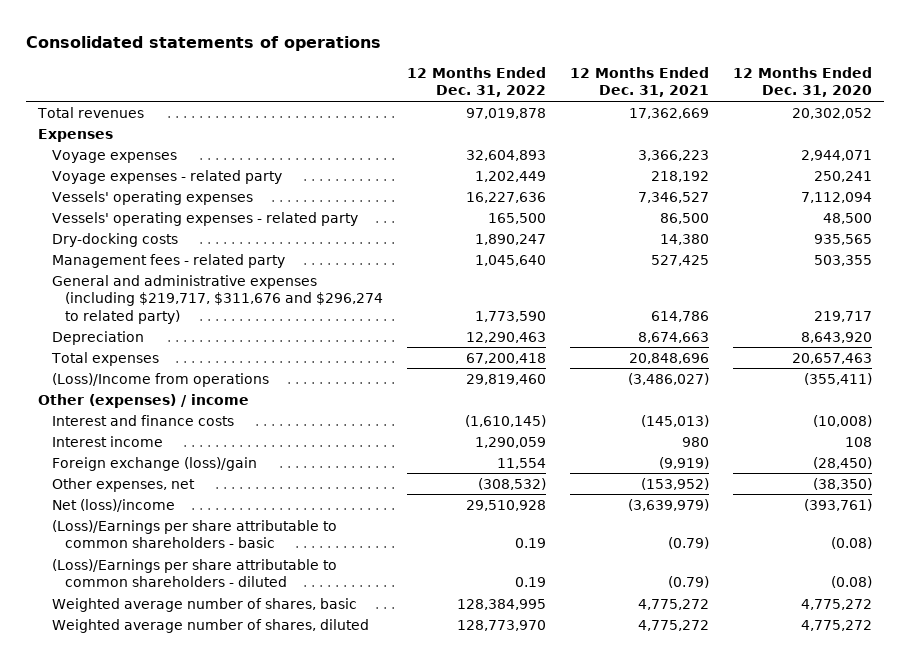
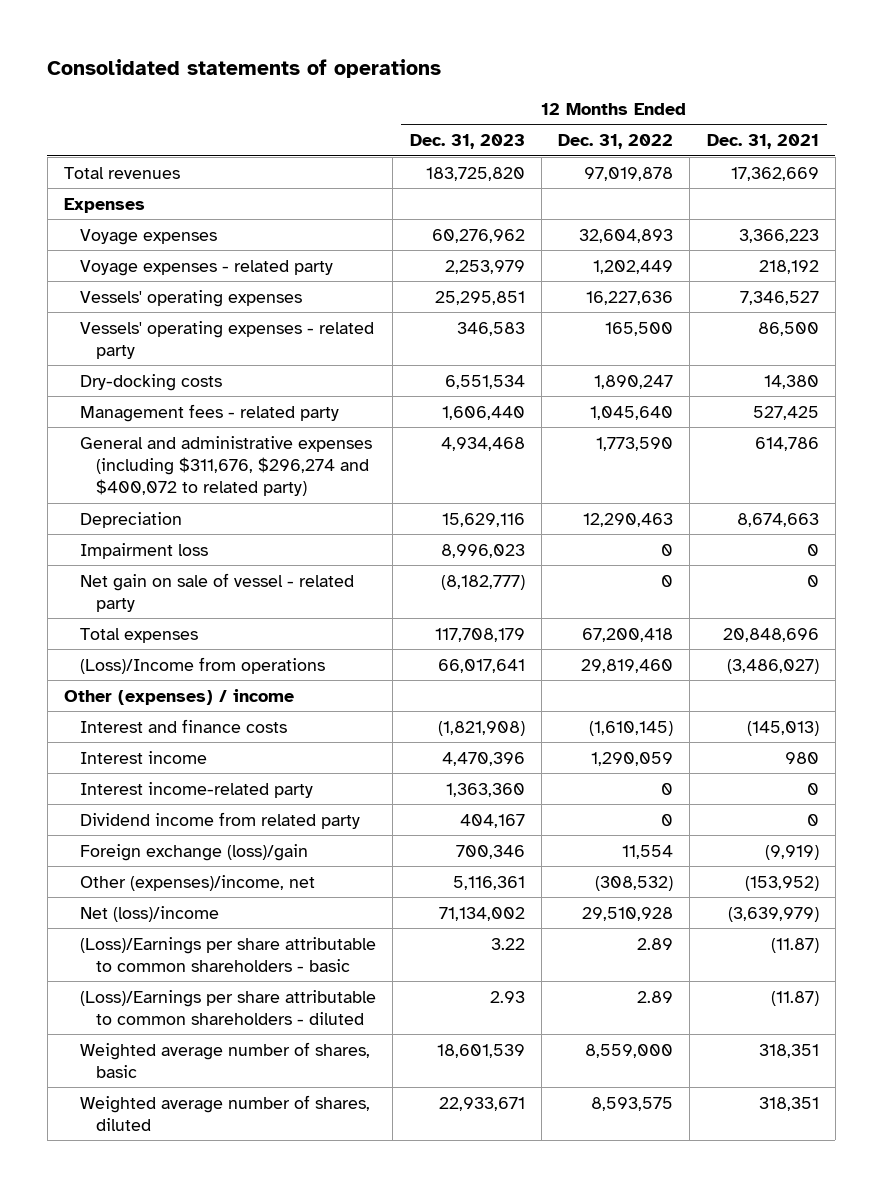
[732,67,872,98] 12 Months Ended Dec. 31, 2020 -> none
none -> [409,134,525,150] Dec. 31, 2023
[51,274,384,324] General and administrative expenses (including $219,717, $311,676 and $296,274 to related party) -> [80,435,373,496] General and administrative expenses (including $311,676, $296,274 and $400,072 to related party)
none -> [80,542,209,559] Impairment loss
none -> [80,572,355,612] Net gain on sale of vessel - related party
none -> [80,781,314,798] Interest income-related party
none -> [80,811,361,829] Dividend income from related party
[51,477,195,492] Other expenses, net -> [80,874,316,891] Other (expenses)/income, net
[514,538,546,549] 0.19 -> [637,937,674,950] 2.89
[667,537,709,550] (0.79) -> [770,937,819,953] (11.87)
[514,577,546,588] 0.19 -> [637,990,674,1003] 2.89
[667,576,709,589] (0.79) -> [770,990,819,1006] (11.87)
[456,598,546,610] 128,384,995 -> [585,1043,674,1058] 8,559,000
[637,598,709,610] 4,775,272 -> [758,1043,819,1058] 318,351
[456,619,546,631] 128,773,970 -> [591,1096,674,1111] 8,593,575
[637,619,709,631] 4,775,272 -> [758,1096,819,1111] 318,351

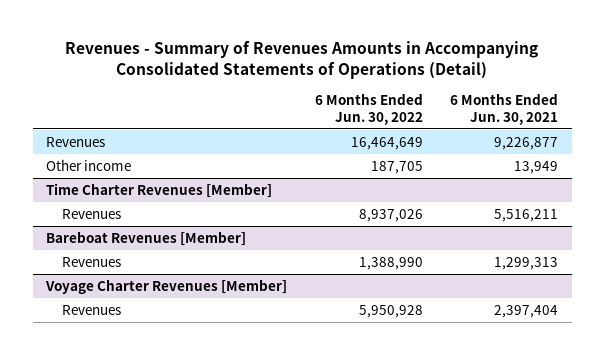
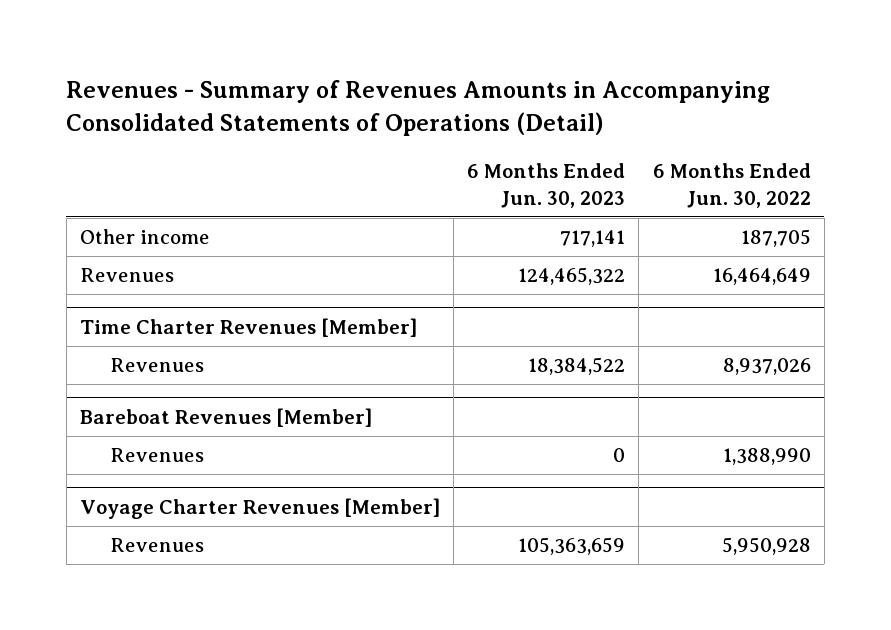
[450,92,559,125] 6 Months Ended Jun. 30, 2021 -> none
none -> [467,162,626,208] 6 Months Ended Jun. 30, 2023
[46,136,106,147] Revenues -> [79,268,174,283] Revenues

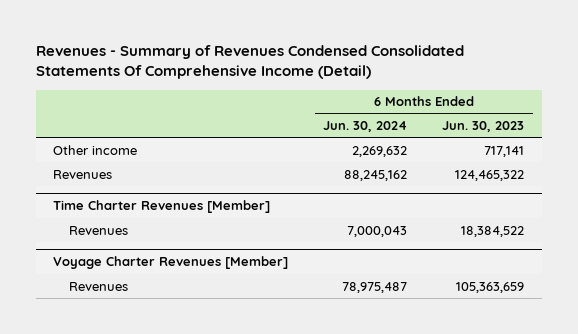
[66,80,771,136] Revenues - Summary of Revenues Amounts in Accompanying Consolidated Statements of Operations (Detail) -> [35,45,464,80] Revenues - Summary of Revenues Condensed Consolidated Statements Of Comprehensive Income (Detail)
[652,162,811,208] 6 Months Ended Jun. 30, 2022 -> none
none -> [323,120,408,132] Jun. 30, 2024
[79,407,372,427] Bareboat Revenues [Member] -> none
[110,448,205,463] Revenues -> none

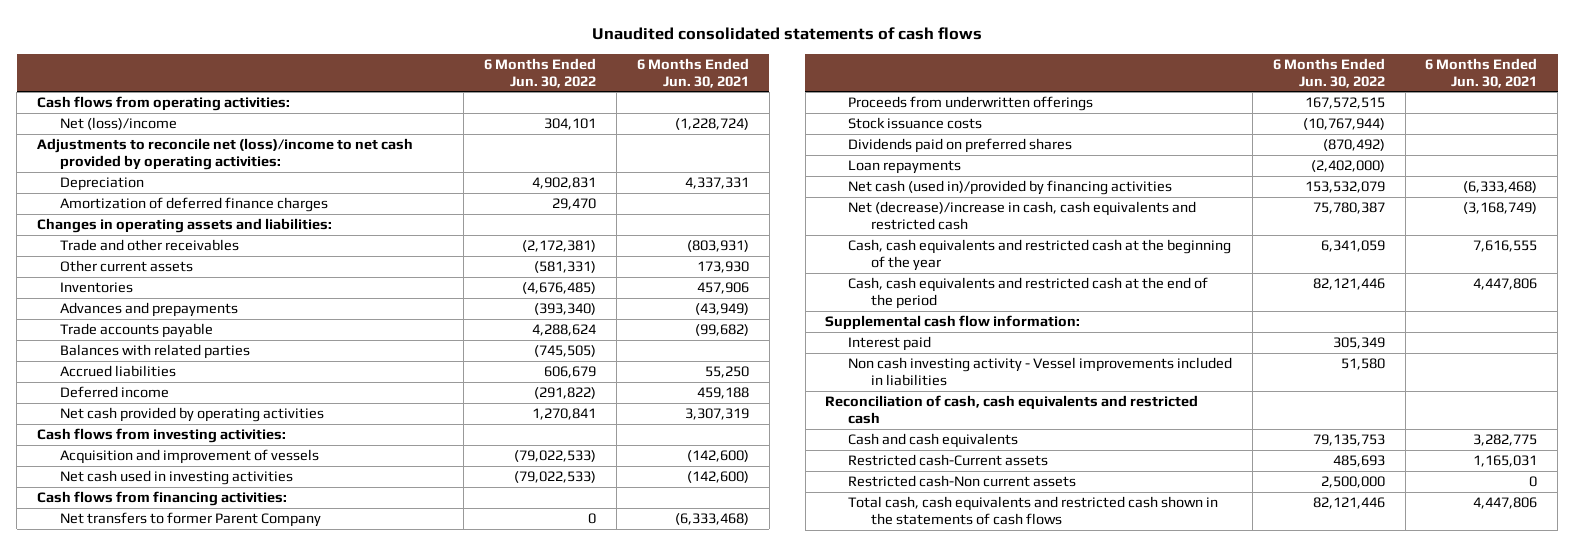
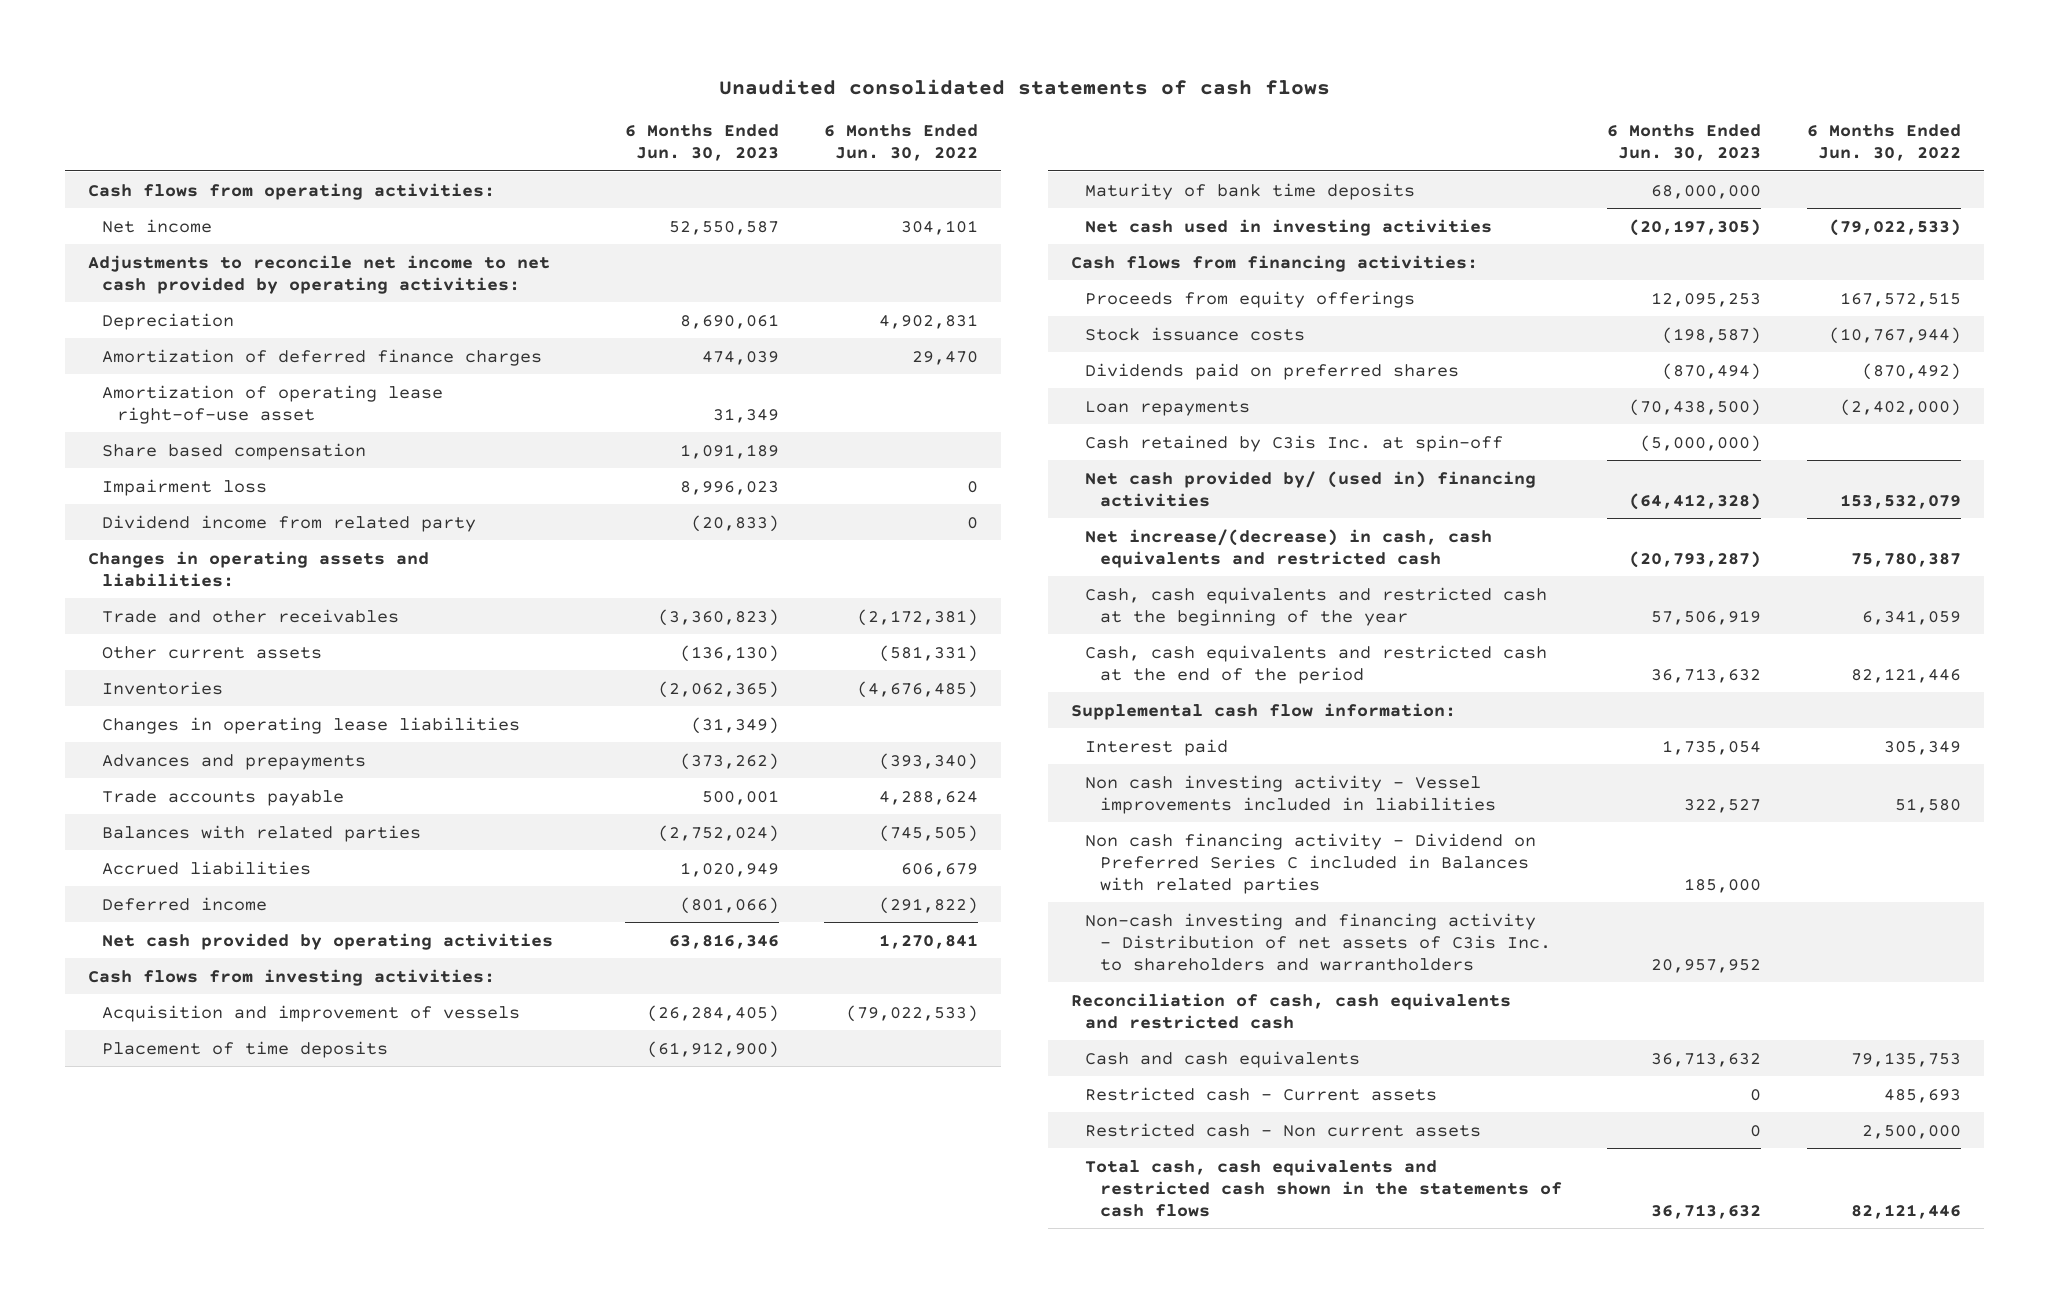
[636,57,749,88] 6 Months Ended Jun. 30, 2021 -> none
none -> [624,124,779,162] 6 Months Ended Jun. 30, 2023
[59,117,177,131] Net (loss)/income -> [102,218,213,233] Net income
[36,138,413,171] Adjustments to reconcile net (loss)/income to net cash provided by operating activities: -> [88,254,551,294] Adjustments to reconcile net income to net cash provided by operating activities:
none -> [102,384,444,424] Amortization of operating lease right-of-use asset
none -> [102,442,367,460] Share based compensation
none -> [102,478,268,496] Impairment loss
none -> [102,514,477,532] Dividend income from related party
none -> [102,716,521,734] Changes in operating lease liabilities
none -> [102,1040,389,1058] Placement of time deposits
none -> [1085,182,1416,200] Maturity of bank time deposits
[59,512,321,528] Net transfers to former Parent Company -> none
[848,96,1094,112] Proceeds from underwritten offerings -> [1085,290,1416,308] Proceeds from equity offerings
none -> [1085,434,1504,452] Cash retained by C3is Inc. at spin-off
[848,180,1173,196] Net cash (used in)/provided by financing activities -> [1085,470,1537,507] Net cash provided by/ (used in) financing activities
[848,201,1197,231] Net (decrease)/increase in cash, cash equivalents and restricted cash -> [1085,528,1493,568] Net increase/(decrease) in cash, cash equivalents and restricted cash
none -> [1085,832,1537,894] Non cash financing activity - Dividend on Preferred Series C included in Balances with related parties
none -> [1085,912,1551,971] Non-cash investing and financing activity - Distribution of net assets of C3is Inc. to shareholders and warrantholders
[848,454,1049,467] Restricted cash-Current assets -> [1085,1086,1438,1101] Restricted cash - Current assets
[848,475,1077,488] Restricted cash-Non current assets -> [1085,1122,1482,1137] Restricted cash - Non current assets

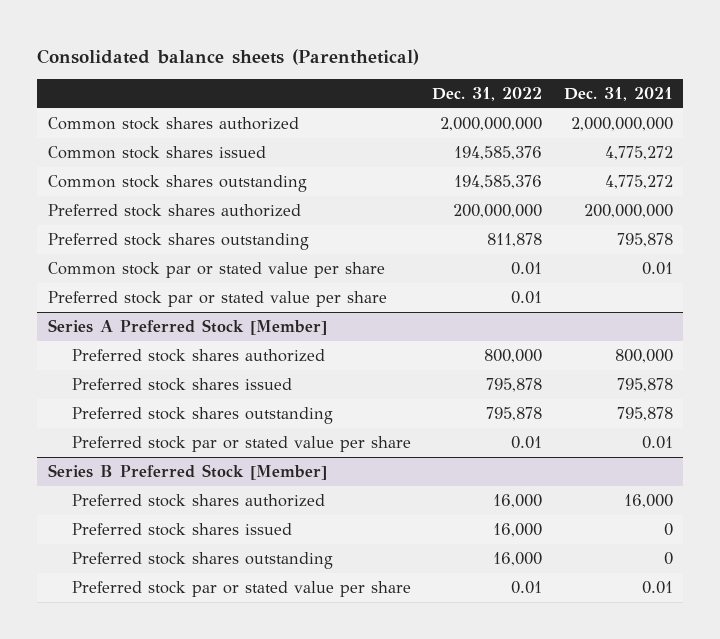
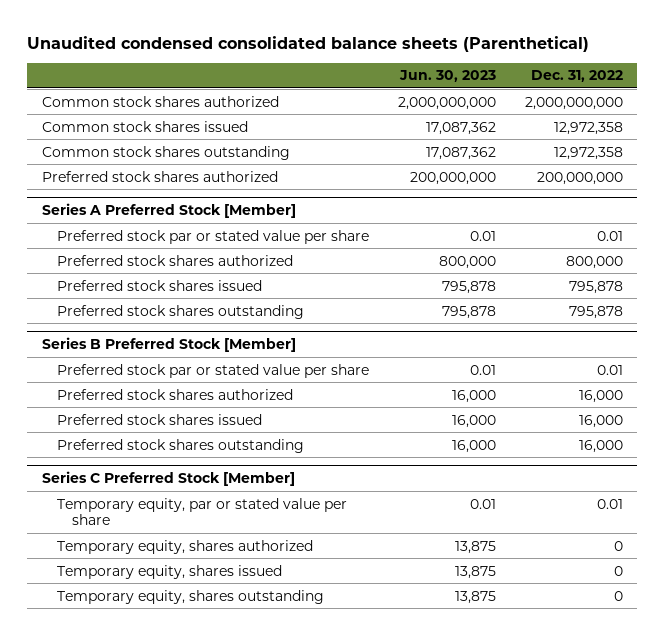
[37,48,420,65] Consolidated balance sheets (Parenthetical) -> [26,35,589,52] Unaudited condensed consolidated balance sheets (Parenthetical)
[563,87,673,102] Dec. 31, 2021 -> none
none -> [398,70,496,83] Jun. 30, 2023
[454,146,543,161] 194,585,376 -> [553,121,623,135] 12,972,358
[454,175,543,190] 194,585,376 -> [553,146,623,160] 12,972,358
[47,233,309,251] Preferred stock shares outstanding -> none
[47,262,385,279] Common stock par or stated value per share -> none
[47,291,387,308] Preferred stock par or stated value per share -> none
[72,436,412,453] Preferred stock par or stated value per share -> [56,229,369,244] Preferred stock par or stated value per share
[72,581,412,598] Preferred stock par or stated value per share -> [56,363,369,378] Preferred stock par or stated value per share
none -> [41,470,295,486] Series C Preferred Stock [Member]
none -> [56,497,347,526] Temporary equity, par or stated value per share
none -> [56,539,313,554] Temporary equity, shares authorized
none -> [56,564,282,579] Temporary equity, shares issued
none -> [56,589,324,604] Temporary equity, shares outstanding

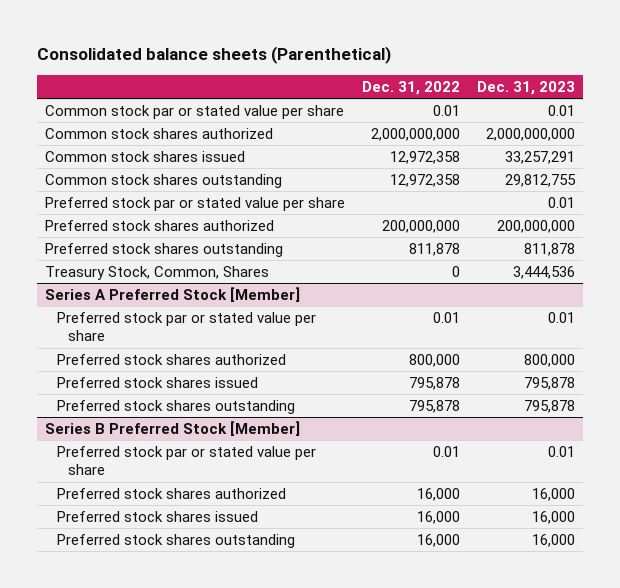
[26,35,589,52] Unaudited condensed consolidated balance sheets (Parenthetical) -> [37,45,392,64] Consolidated balance sheets (Parenthetical)
[398,70,496,83] Jun. 30, 2023 -> none
none -> [476,80,575,95] Dec. 31, 2023
none -> [45,104,345,119] Common stock par or stated value per share
none -> [45,196,346,211] Preferred stock par or stated value per share
none -> [45,242,284,257] Preferred stock shares outstanding
none -> [45,265,270,280] Treasury Stock, Common, Shares
[41,470,295,486] Series C Preferred Stock [Member] -> none
[56,497,347,526] Temporary equity, par or stated value per share -> none
[56,539,313,554] Temporary equity, shares authorized -> none
[56,564,282,579] Temporary equity, shares issued -> none
[56,589,324,604] Temporary equity, shares outstanding -> none

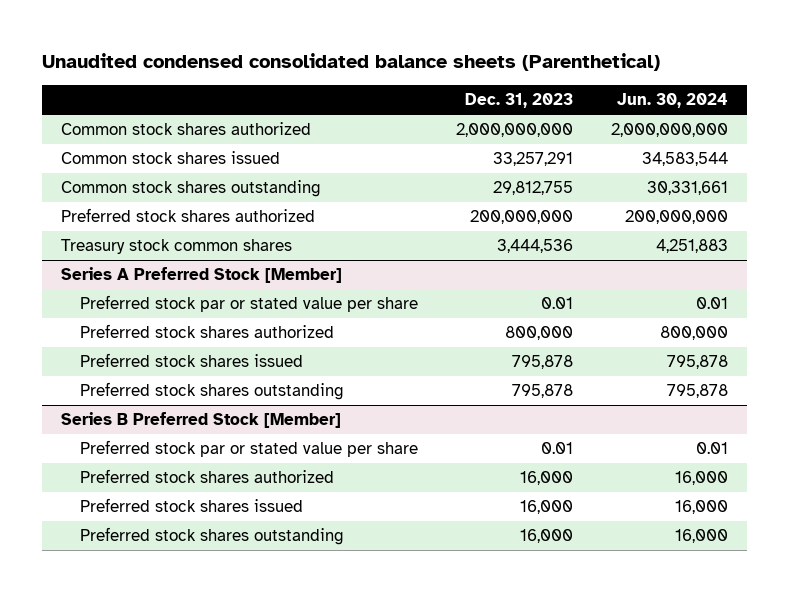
[37,45,392,64] Consolidated balance sheets (Parenthetical) -> [42,53,661,72] Unaudited condensed consolidated balance sheets (Parenthetical)
[361,80,460,95] Dec. 31, 2022 -> none
none -> [616,93,728,109] Jun. 30, 2024
[45,104,345,119] Common stock par or stated value per share -> none
[45,196,346,211] Preferred stock par or stated value per share -> none
[45,242,284,257] Preferred stock shares outstanding -> none
[45,265,270,280] Treasury Stock, Common, Shares -> [61,239,293,255] Treasury stock common shares

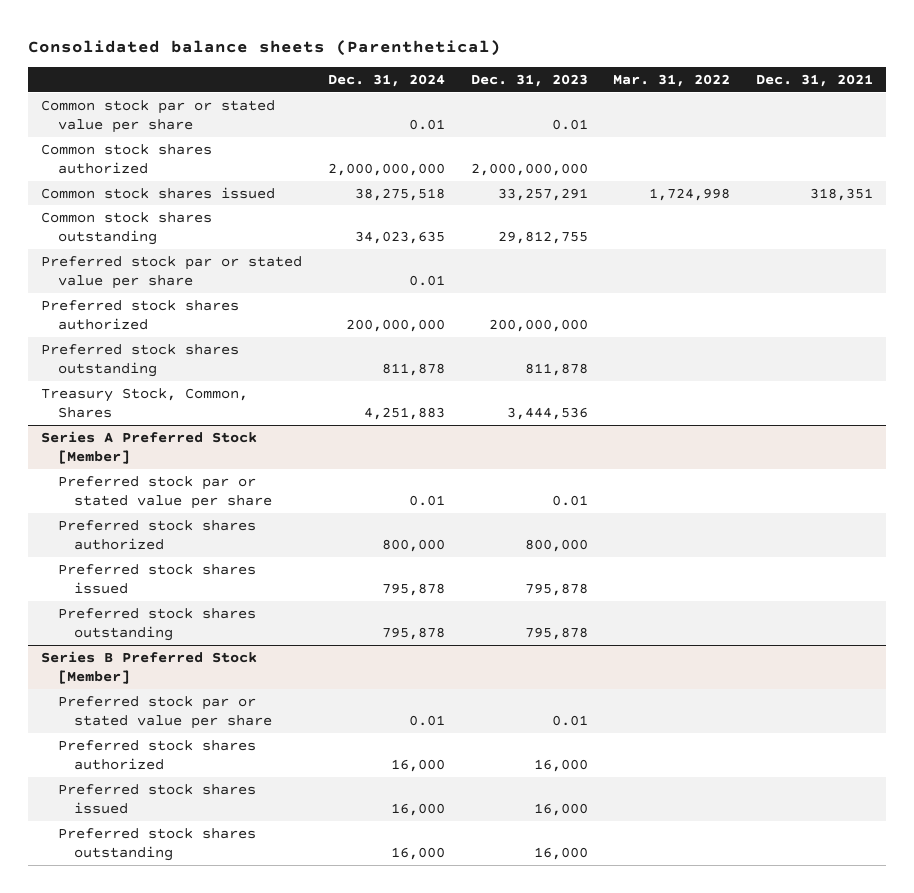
[42,53,661,72] Unaudited condensed consolidated balance sheets (Parenthetical) -> [28,40,502,57] Consolidated balance sheets (Parenthetical)
[616,93,728,109] Jun. 30, 2024 -> none
none -> [327,74,445,88] Dec. 31, 2024
none -> [613,74,731,88] Mar. 31, 2022
none -> [755,74,873,88] Dec. 31, 2021
none -> [41,99,276,134] Common stock par or stated value per share
none -> [41,255,303,290] Preferred stock par or stated value per share
none -> [41,343,240,378] Preferred stock shares outstanding
[61,239,293,255] Treasury stock common shares -> [41,387,249,419] Treasury Stock, Common, Shares

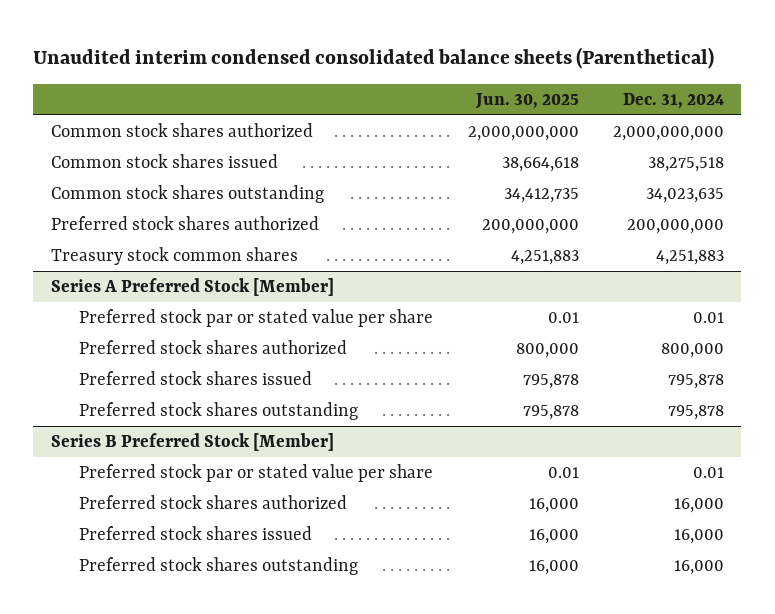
[28,40,502,57] Consolidated balance sheets (Parenthetical) -> [33,47,715,70] Unaudited interim condensed consolidated balance sheets (Parenthetical)
[470,74,588,88] Dec. 31, 2023 -> none
[613,74,731,88] Mar. 31, 2022 -> none
[755,74,873,88] Dec. 31, 2021 -> none
none -> [474,92,579,109] Jun. 30, 2025
[41,99,276,134] Common stock par or stated value per share -> none
[41,255,303,290] Preferred stock par or stated value per share -> none
[41,343,240,378] Preferred stock shares outstanding -> none
[41,387,249,419] Treasury Stock, Common, Shares -> [50,247,298,266] Treasury stock common shares

